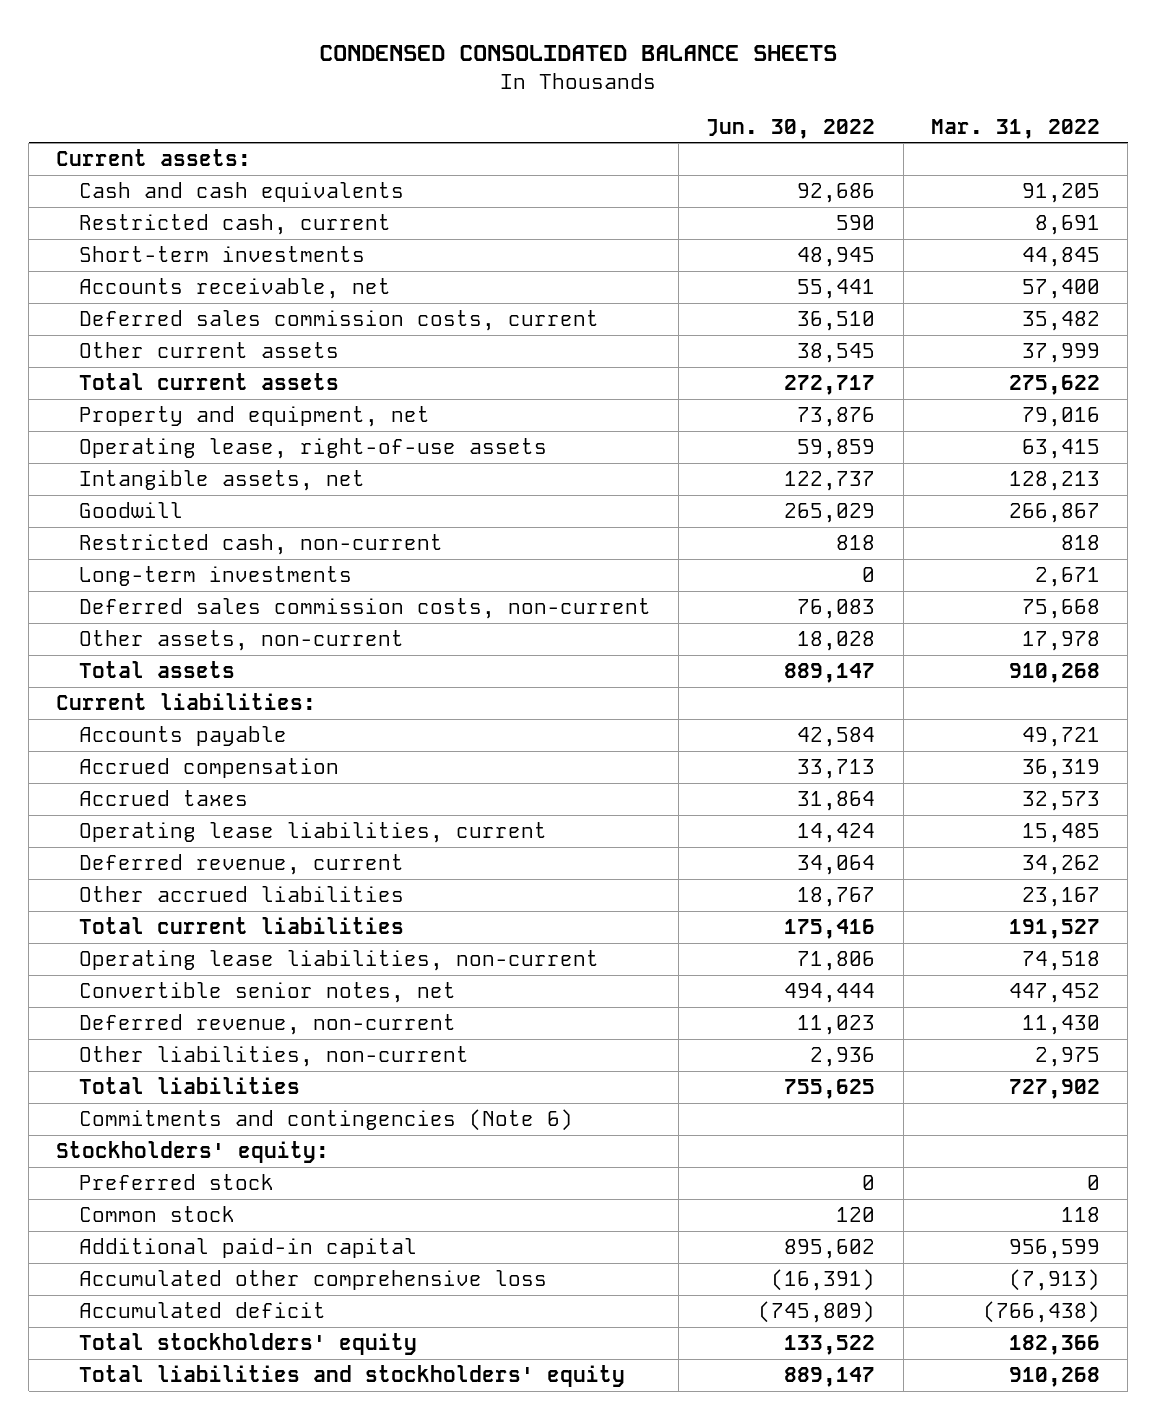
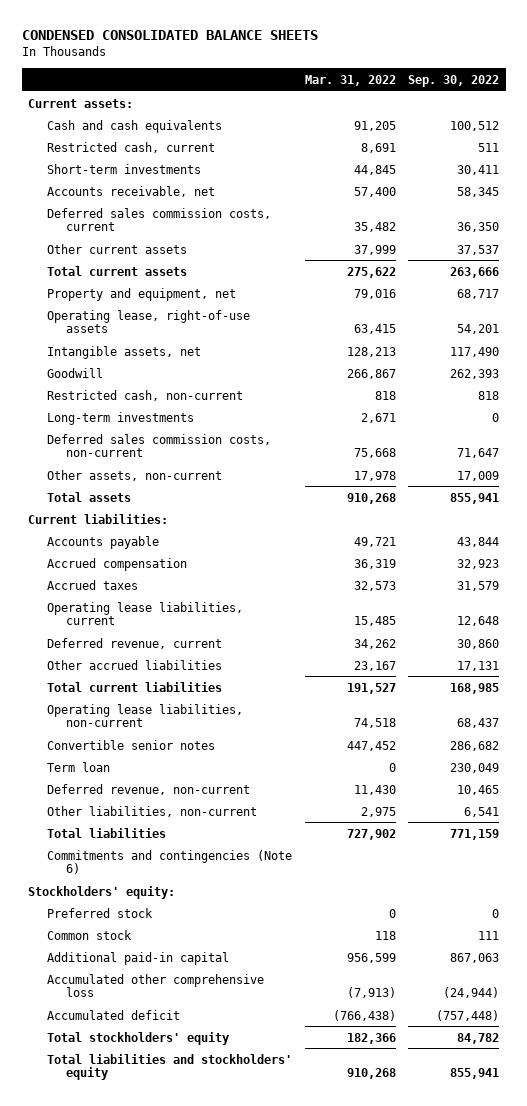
[706,118,876,139] Jun. 30, 2022 -> none
none -> [408,74,500,87] Sep. 30, 2022
[78,982,456,1004] Convertible senior notes, net -> [47,739,216,750] Convertible senior notes
none -> [47,761,111,772] Term loan

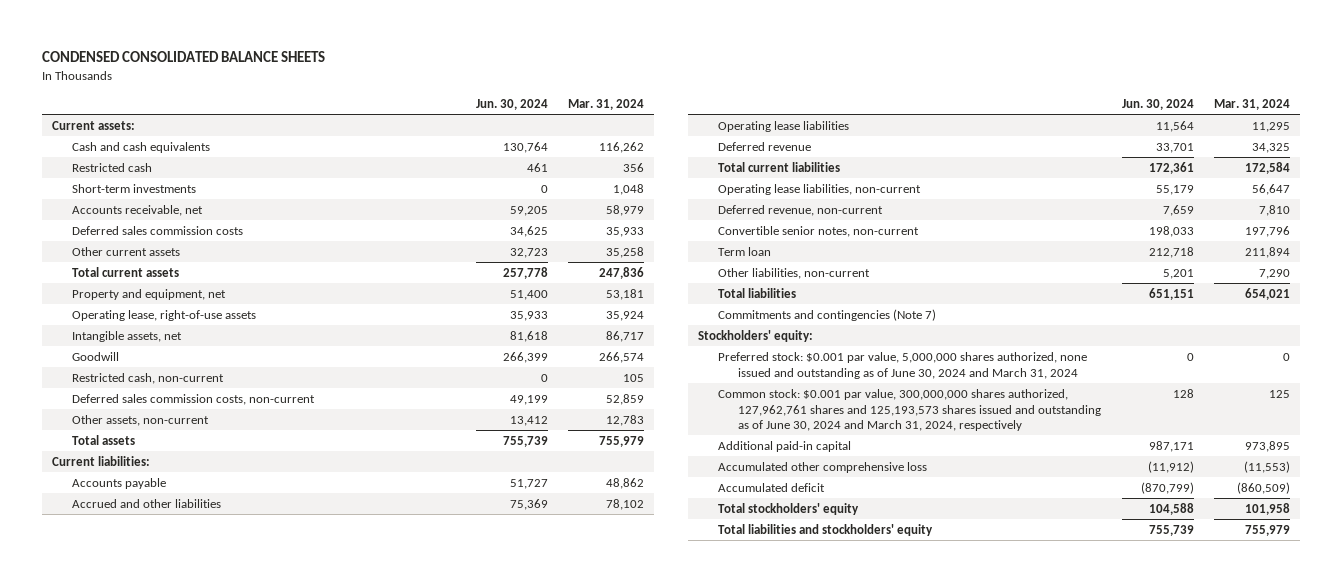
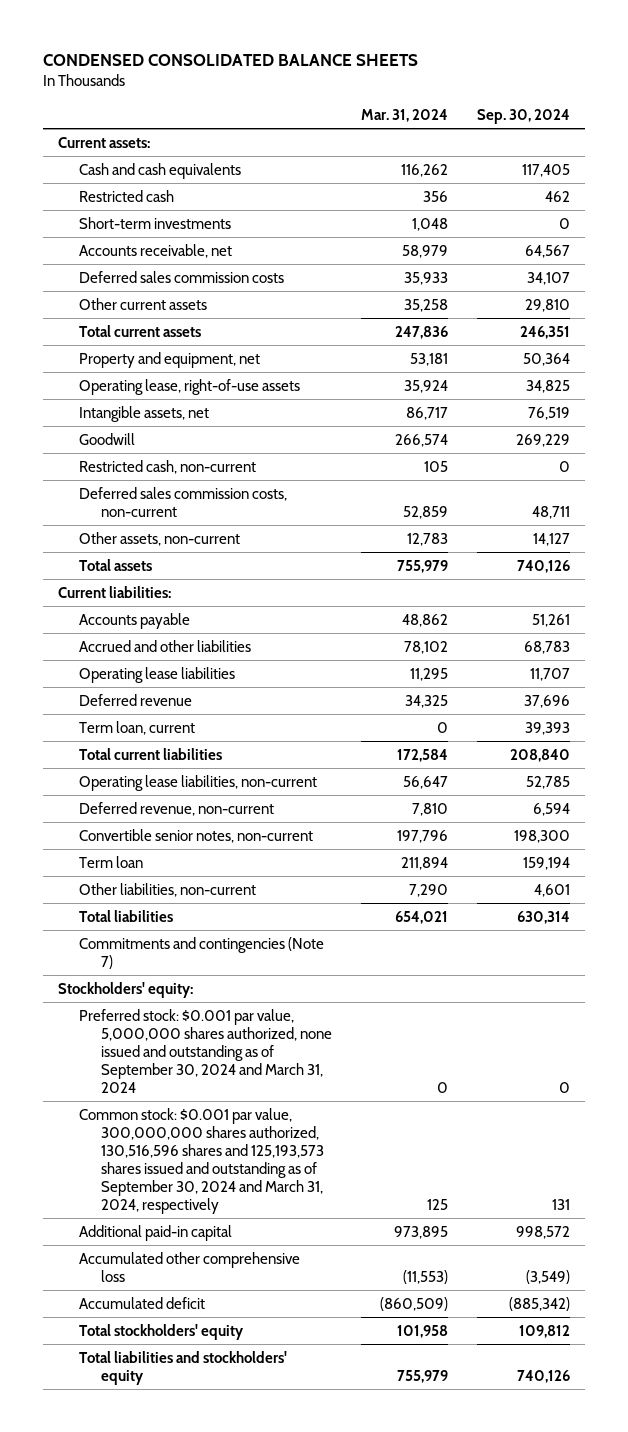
[475,99,548,111] Jun. 30, 2024 -> none
none -> [477,108,571,124] Sep. 30, 2024
none -> [79,720,196,735] Term loan, current
[718,351,1088,379] Preferred stock: $0.001 par value, 5,000,000 shares authorized, none issued and outstanding as of June 30, 2024 and March 31, 2024 -> [79,1008,333,1093] Preferred stock: $0.001 par value, 5,000,000 shares authorized, none issued and outstanding as of September 30, 2024 and March 31, 2024
[718,388,1102,432] Common stock: $0.001 par value, 300,000,000 shares authorized, 127,962,761 shares and 125,193,573 shares issued and outstanding as of June 30, 2024 and March 31, 2024, respectively -> [79,1107,325,1214] Common stock: $0.001 par value, 300,000,000 shares authorized, 130,516,596 shares and 125,193,573 shares issued and outstanding as of September 30, 2024 and March 31, 2024, respectively

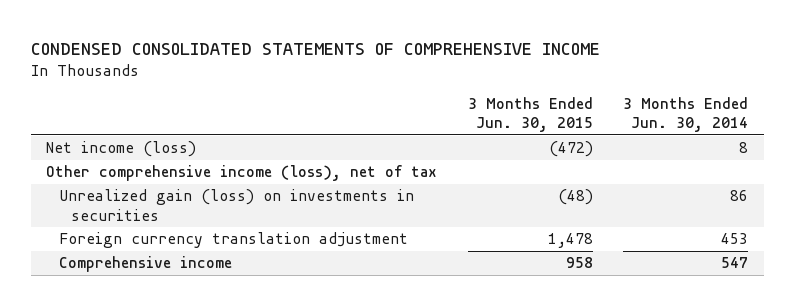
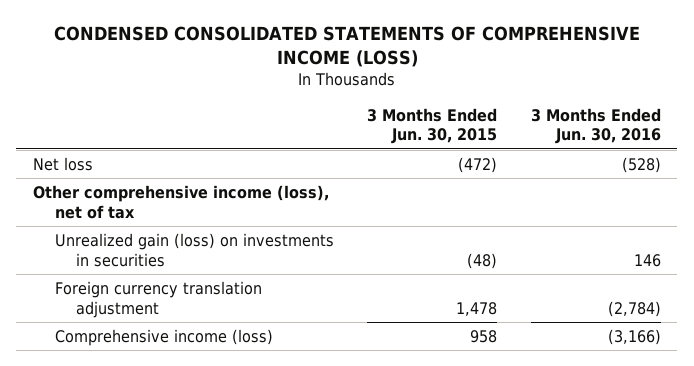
[30,42,600,55] CONDENSED CONSOLIDATED STATEMENTS OF COMPREHENSIVE INCOME -> [53,26,640,68] CONDENSED CONSOLIDATED STATEMENTS OF COMPREHENSIVE INCOME (LOSS)
[623,96,749,132] 3 Months Ended Jun. 30, 2014 -> none
none -> [530,107,661,145] 3 Months Ended Jun. 30, 2016
[46,141,197,158] Net income (loss) -> [33,156,94,171] Net loss
[58,256,232,273] Comprehensive income -> [54,328,273,346] Comprehensive income (loss)

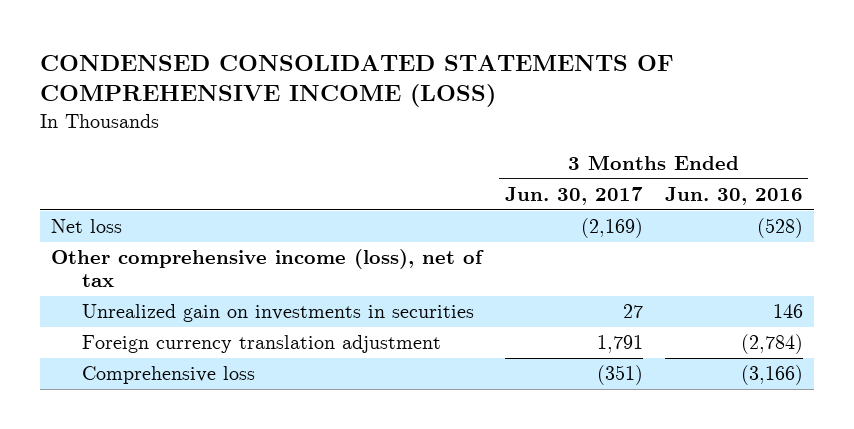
[367,107,498,145] 3 Months Ended Jun. 30, 2015 -> none
none -> [504,186,643,205] Jun. 30, 2017
[54,232,334,267] Unrealized gain (loss) on investments in securities -> [81,304,474,323] Unrealized gain on investments in securities
[54,328,273,346] Comprehensive income (loss) -> [81,366,255,385] Comprehensive loss

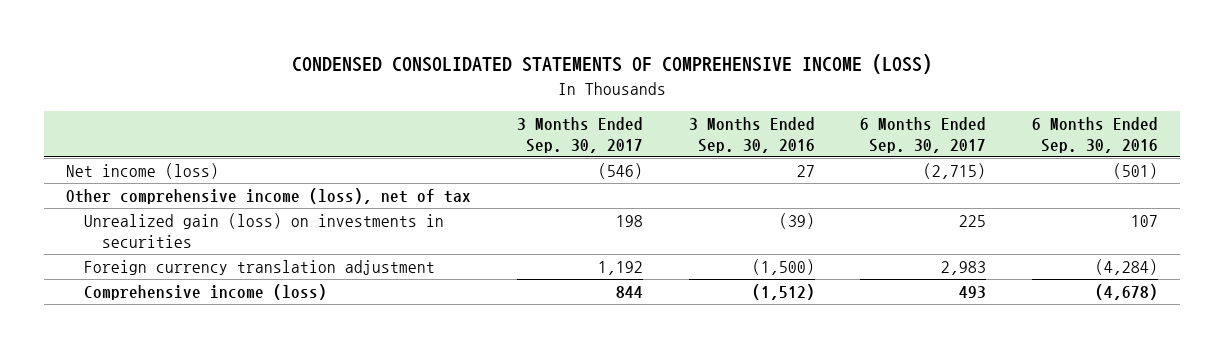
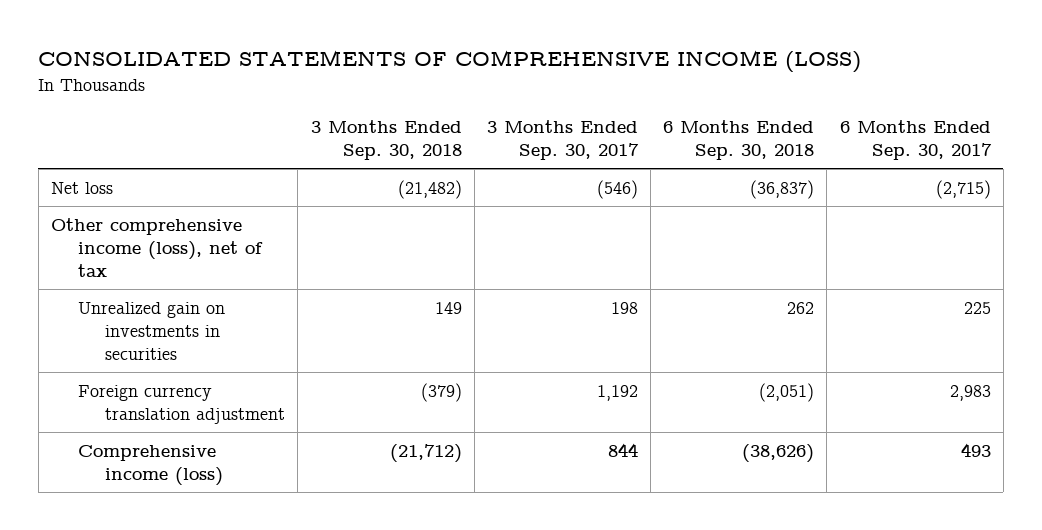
[292,54,933,75] CONDENSED CONSOLIDATED STATEMENTS OF COMPREHENSIVE INCOME (LOSS) -> [38,50,862,74] CONSOLIDATED STATEMENTS OF COMPREHENSIVE INCOME (LOSS)
[688,116,815,153] 3 Months Ended Sep. 30, 2016 -> none
[1031,116,1158,153] 6 Months Ended Sep. 30, 2016 -> none
none -> [310,120,462,161] 3 Months Ended Sep. 30, 2018
none -> [663,120,815,161] 6 Months Ended Sep. 30, 2018
[66,163,220,180] Net income (loss) -> [51,181,114,194] Net loss
[84,213,445,248] Unrealized gain (loss) on investments in securities -> [78,301,226,360] Unrealized gain on investments in securities

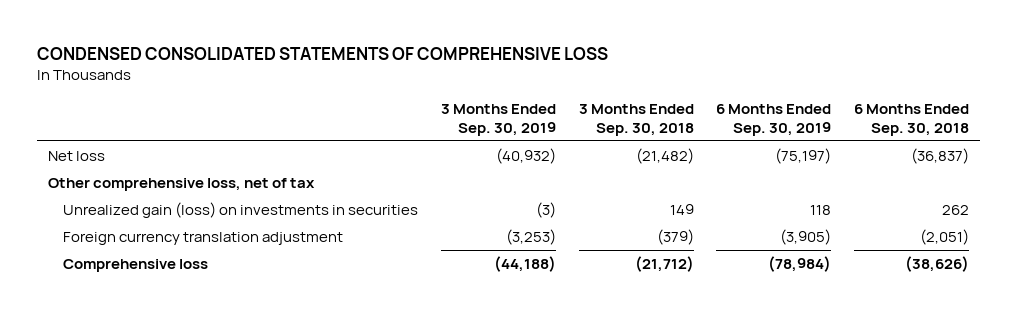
[38,50,862,74] CONSOLIDATED STATEMENTS OF COMPREHENSIVE INCOME (LOSS) -> [36,46,608,60] CONDENSED CONSOLIDATED STATEMENTS OF COMPREHENSIVE LOSS
[486,120,639,161] 3 Months Ended Sep. 30, 2017 -> none
[839,120,992,161] 6 Months Ended Sep. 30, 2017 -> none
none -> [440,103,556,136] 3 Months Ended Sep. 30, 2019
none -> [716,103,832,136] 6 Months Ended Sep. 30, 2019
[51,217,264,277] Other comprehensive income (loss), net of tax -> [47,177,315,191] Other comprehensive loss, net of tax
[78,301,226,360] Unrealized gain on investments in securities -> [63,201,419,218] Unrealized gain (loss) on investments in securities
[78,444,224,486] Comprehensive income (loss) -> [63,258,209,272] Comprehensive loss

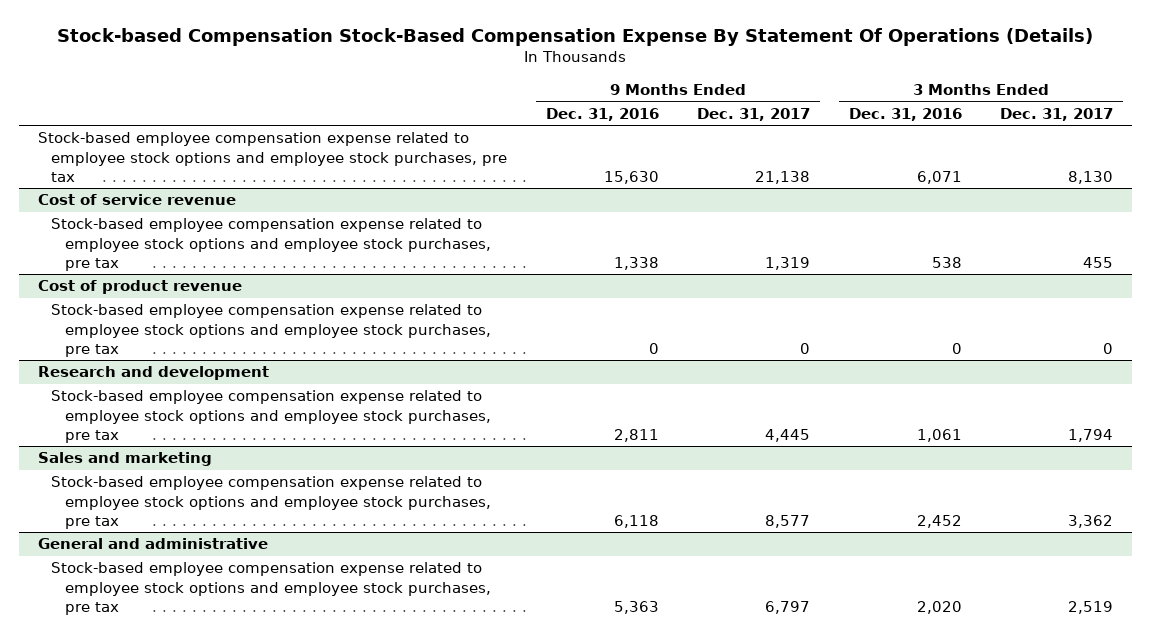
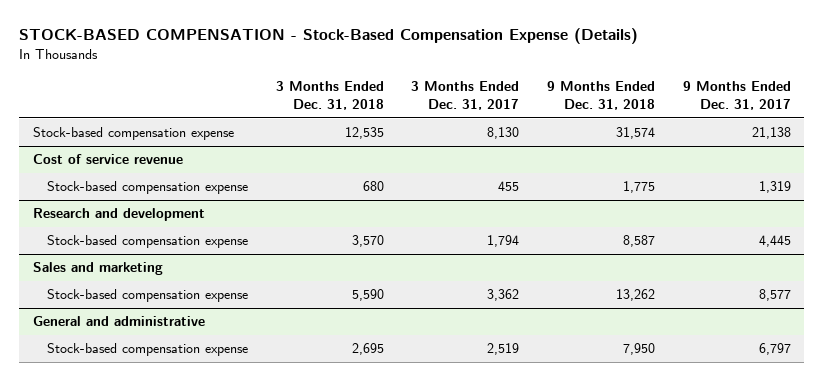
[57,28,1094,47] Stock-based Compensation Stock-Based Compensation Expense By Statement Of Operations (Details) -> [18,28,638,45] STOCK-BASED COMPENSATION - Stock-Based Compensation Expense (Details)
[545,108,659,122] Dec. 31, 2016 -> none
[848,108,962,122] Dec. 31, 2016 -> none
none -> [275,81,384,110] 3 Months Ended Dec. 31, 2018
none -> [546,81,655,110] 9 Months Ended Dec. 31, 2018
[37,132,508,183] Stock-based employee compensation expense related to employee stock options and employee stock purchases, pre tax -> [32,127,234,141] Stock-based compensation expense
[37,280,242,295] Cost of product revenue -> none
[51,304,491,358] Stock-based employee compensation expense related to employee stock options and employee stock purchases, pre tax -> none
[51,218,491,272] Stock-based employee compensation expense related to employee stock options and employee stock purchases, pre tax -> [47,181,249,195] Stock-based compensation expense
[51,390,491,444] Stock-based employee compensation expense related to employee stock options and employee stock purchases, pre tax -> [47,235,249,249] Stock-based compensation expense
[51,476,491,530] Stock-based employee compensation expense related to employee stock options and employee stock purchases, pre tax -> [47,289,249,303] Stock-based compensation expense
[51,562,491,616] Stock-based employee compensation expense related to employee stock options and employee stock purchases, pre tax -> [47,343,249,357] Stock-based compensation expense

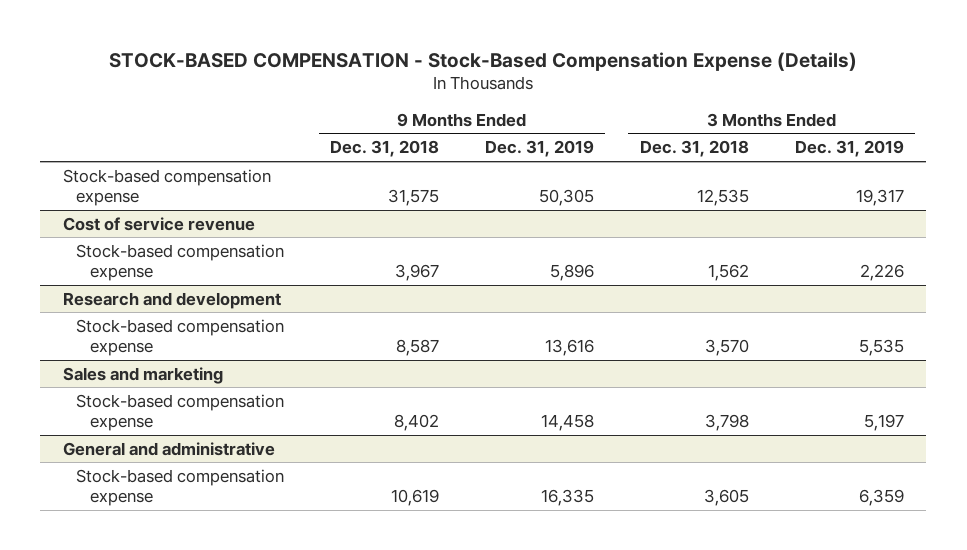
[411,81,520,110] 3 Months Ended Dec. 31, 2017 -> none
[682,81,791,110] 9 Months Ended Dec. 31, 2017 -> none
none -> [485,140,595,158] Dec. 31, 2019
none -> [794,140,904,158] Dec. 31, 2019
[615,127,655,140] 31,574 -> [388,189,440,207] 31,575
[362,181,384,192] 680 -> [707,264,749,282] 1,562
[622,181,655,194] 1,775 -> [395,264,440,282] 3,967
[351,289,384,302] 5,590 -> [704,414,749,432] 3,798
[615,289,655,302] 13,262 -> [394,414,440,432] 8,402
[351,343,384,356] 2,695 -> [703,489,749,507] 3,605
[622,343,655,356] 7,950 -> [391,489,440,507] 10,619

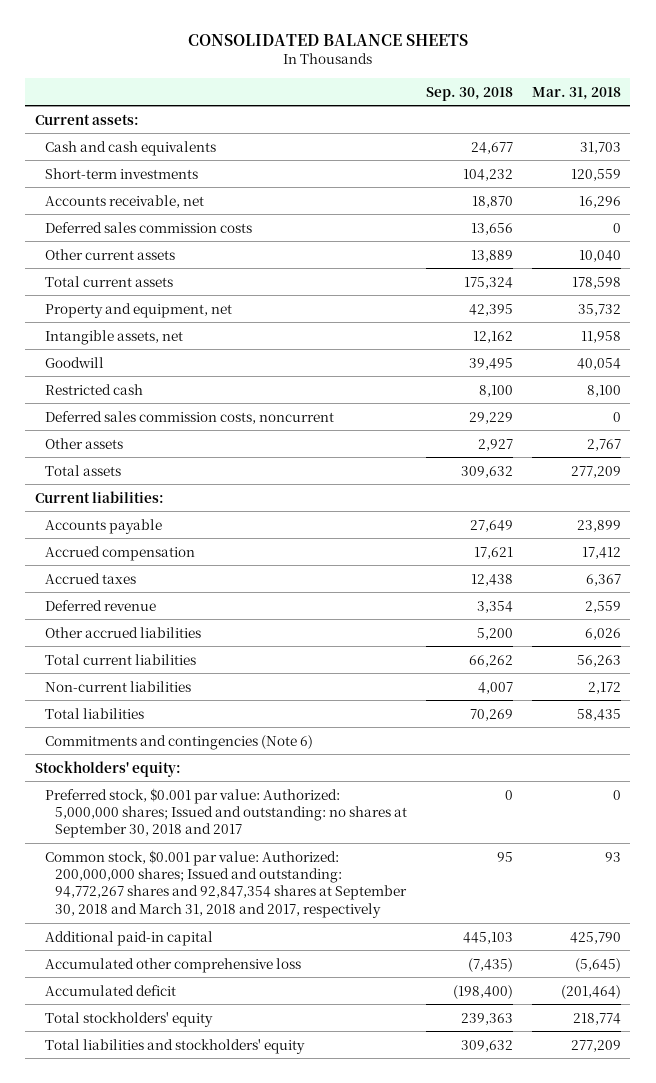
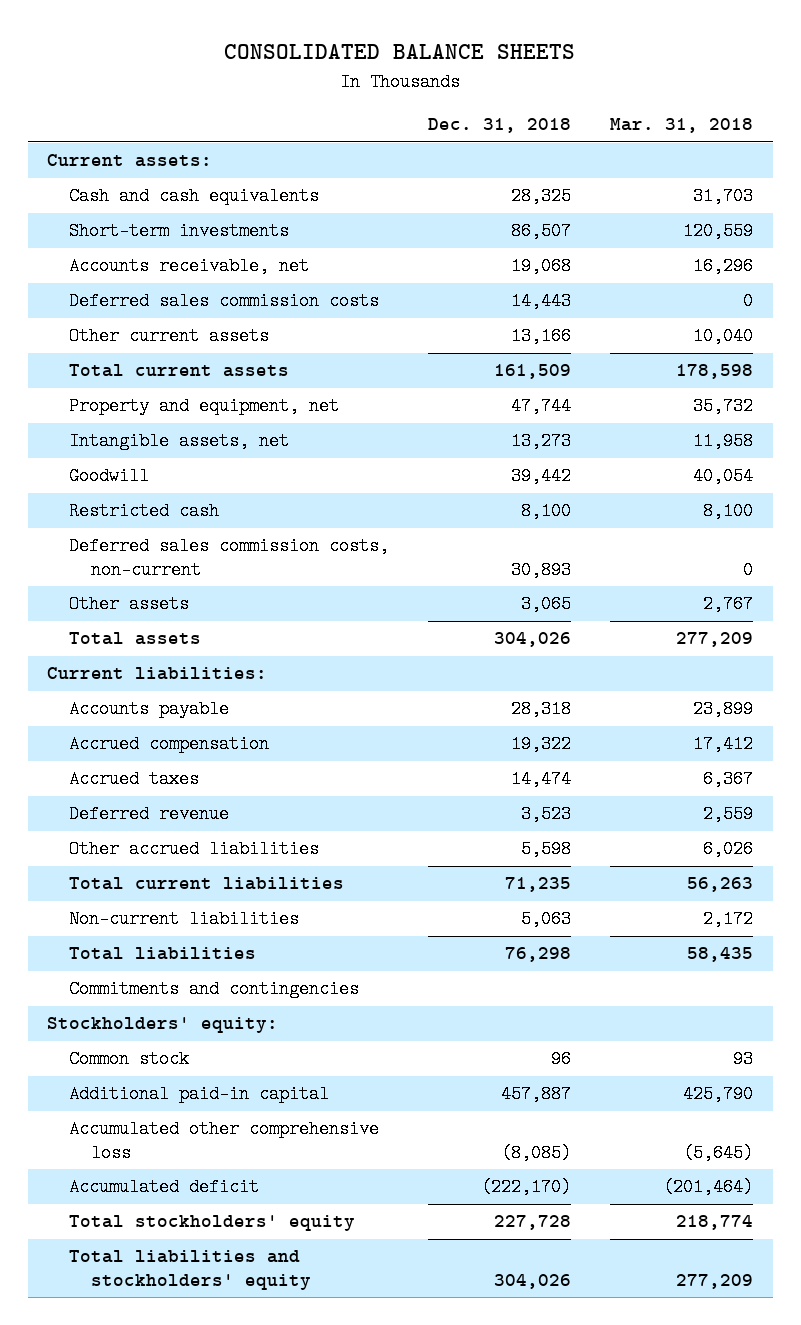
[426,86,514,101] Sep. 30, 2018 -> none
none -> [428,118,572,134] Dec. 31, 2018
[44,410,334,424] Deferred sales commission costs, noncurrent -> [69,537,390,579] Deferred sales commission costs, non-current
[44,734,313,750] Commitments and contingencies (Note 6) -> [69,980,360,999] Commitments and contingencies
[44,787,408,839] Preferred stock, $0.001 par value: Authorized: 5,000,000 shares; Issued and outstanding: no shares at September 30, 2018 and 2017 -> none
[44,849,408,918] Common stock, $0.001 par value: Authorized: 200,000,000 shares; Issued and outstanding: 94,772,267 shares and 92,847,354 shares at September 30, 2018 and March 31, 2018 and 2017, respectively -> [69,1050,190,1069] Common stock

